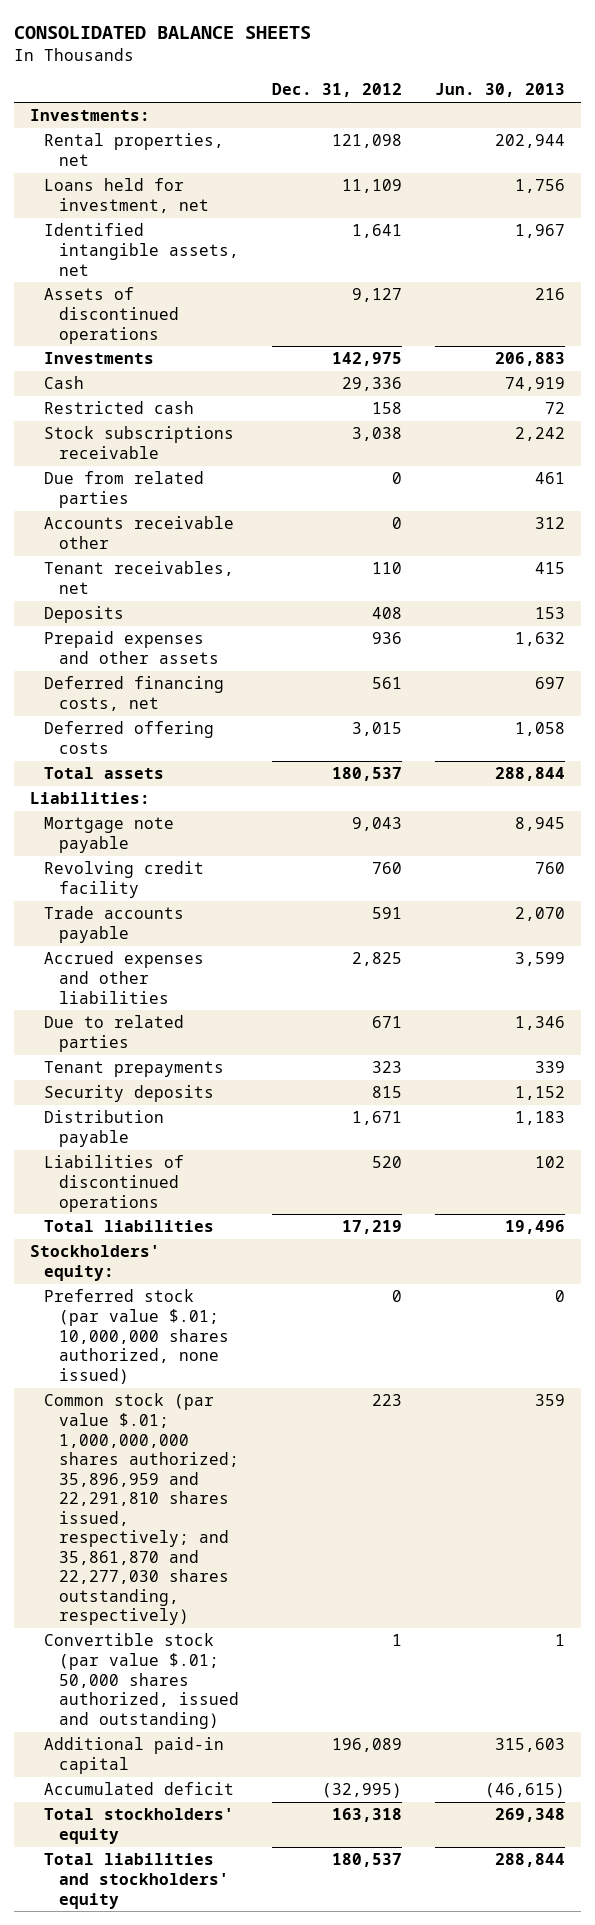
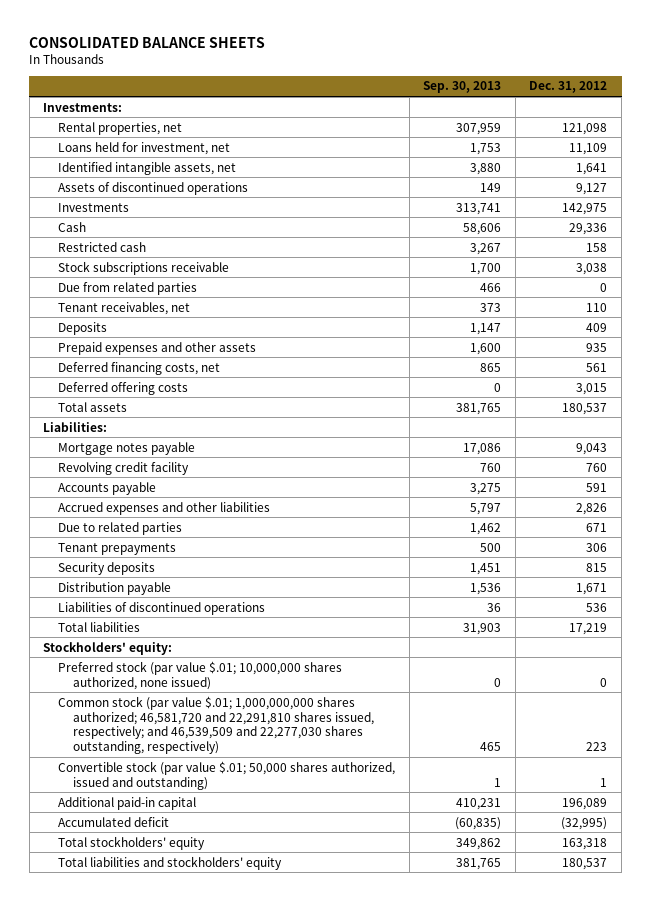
[434,83,565,98] Jun. 30, 2013 -> none
none -> [423,81,502,94] Sep. 30, 2013
[44,516,235,550] Accounts receivable other -> none
[371,607,402,620] 408 -> [586,322,608,332] 409
[371,632,402,645] 936 -> [586,342,608,352] 935
[44,817,175,854] Mortgage note payable -> [57,441,195,455] Mortgage notes payable
[44,906,185,944] Trade accounts payable -> [57,481,156,495] Accounts payable
[351,952,402,967] 2,825 -> [576,502,608,515] 2,826
[371,1061,402,1074] 323 -> [586,542,608,552] 306
[371,1156,402,1169] 520 -> [586,602,608,612] 536
[44,1393,239,1626] Common stock (par value $.01; 1,000,000,000 shares authorized; 35,896,959 and 22,291,810 shares issued, respectively; and 35,861,870 and 22,277,030 shares outstanding, respectively) -> [57,695,374,755] Common stock (par value $.01; 1,000,000,000 shares authorized; 46,581,720 and 22,291,810 shares issued, respectively; and 46,539,509 and 22,277,030 shares outstanding, respectively)

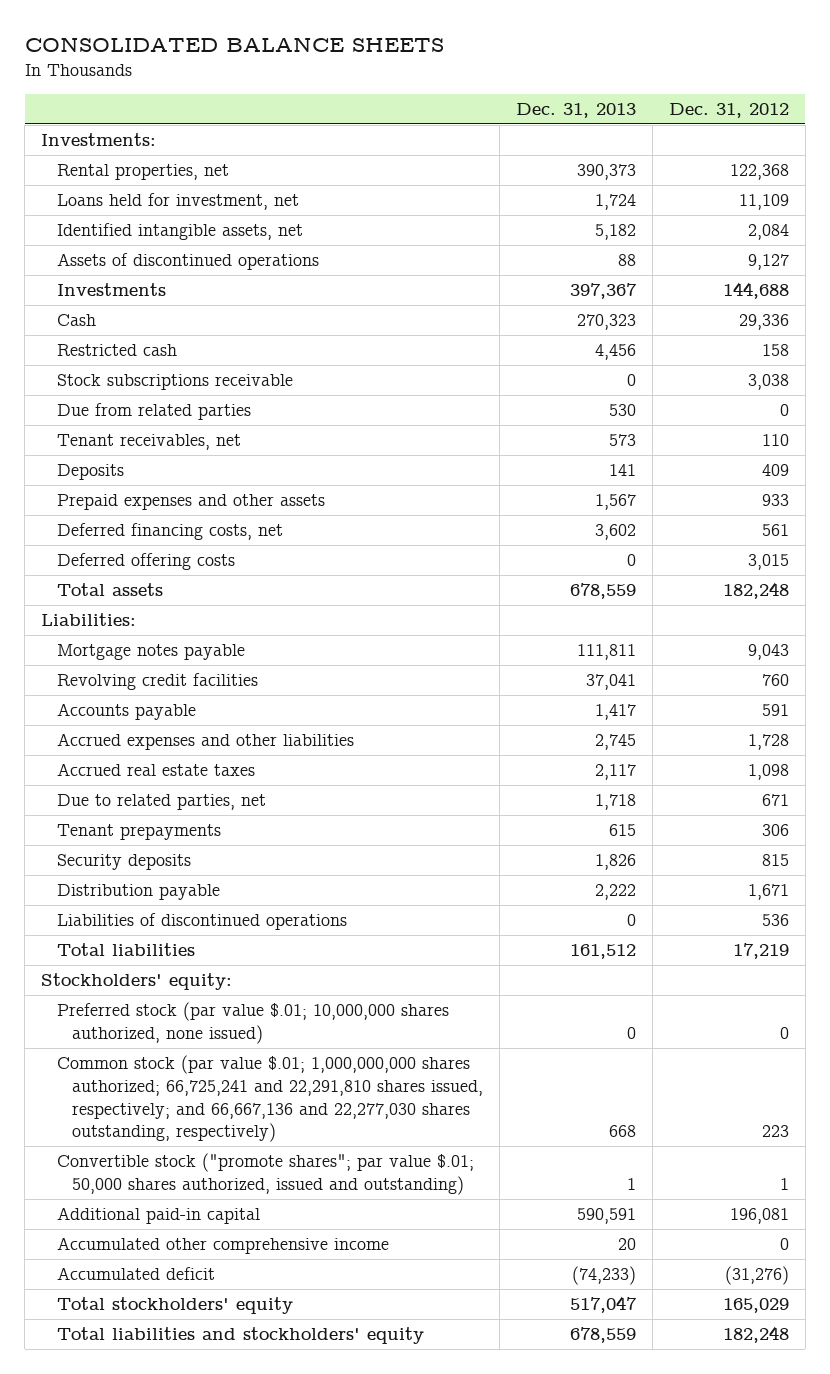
[423,81,502,94] Sep. 30, 2013 -> none
none -> [515,102,636,118] Dec. 31, 2013
[562,122,608,135] 121,098 -> [729,164,789,181] 122,368
[576,162,608,175] 1,641 -> [747,224,789,241] 2,084
[562,202,608,215] 142,975 -> [722,282,789,300] 144,688
[586,342,608,352] 935 -> [761,494,789,507] 933
[562,402,608,415] 180,537 -> [722,582,789,600] 182,248
[57,461,189,475] Revolving credit facility -> [56,673,258,691] Revolving credit facilities
[576,502,608,515] 2,826 -> [747,734,789,751] 1,728
none -> [56,763,255,777] Accrued real estate taxes
[57,521,182,535] Due to related parties -> [56,794,266,811] Due to related parties, net
[57,695,374,755] Common stock (par value $.01; 1,000,000,000 shares authorized; 46,581,720 and 22,291,810 shares issued, respectively; and 46,539,509 and 22,277,030 shares outstanding, respectively) -> [56,1055,483,1143] Common stock (par value $.01; 1,000,000,000 shares authorized; 66,725,241 and 22,291,810 shares issued, respectively; and 66,667,136 and 22,277,030 shares outstanding, respectively)
[57,760,395,790] Convertible stock (par value $.01; 50,000 shares authorized, issued and outstanding) -> [56,1153,474,1195] Convertible stock ("promote shares"; par value $.01; 50,000 shares authorized, issued and outstanding)
[562,797,608,810] 196,089 -> [729,1208,789,1225] 196,081
none -> [56,1237,389,1255] Accumulated other comprehensive income
[561,816,608,830] (32,995) -> [724,1266,789,1286] (31,276)
[562,837,608,850] 163,318 -> [722,1298,789,1314] 165,029
[562,857,608,870] 180,537 -> [722,1326,789,1344] 182,248

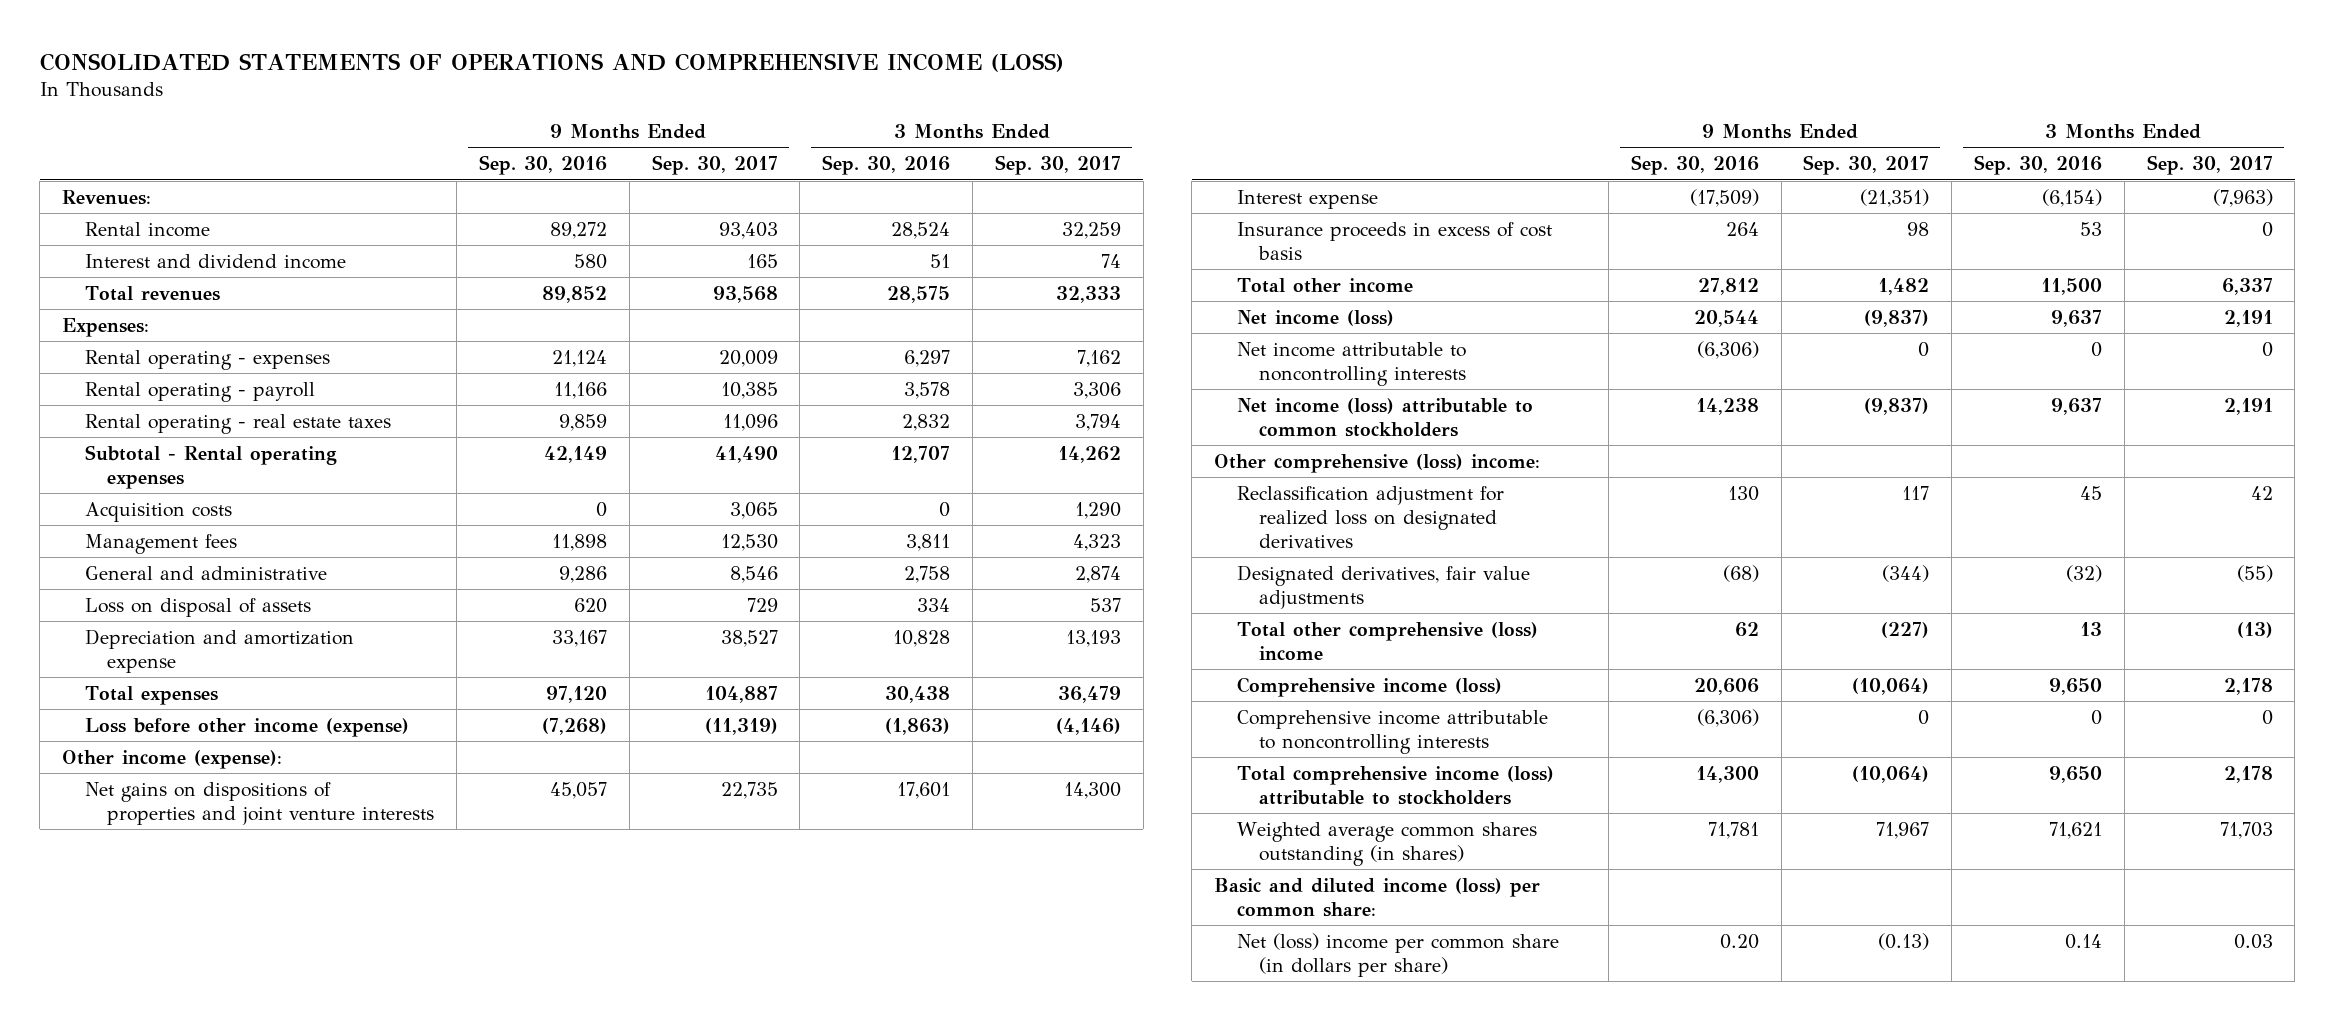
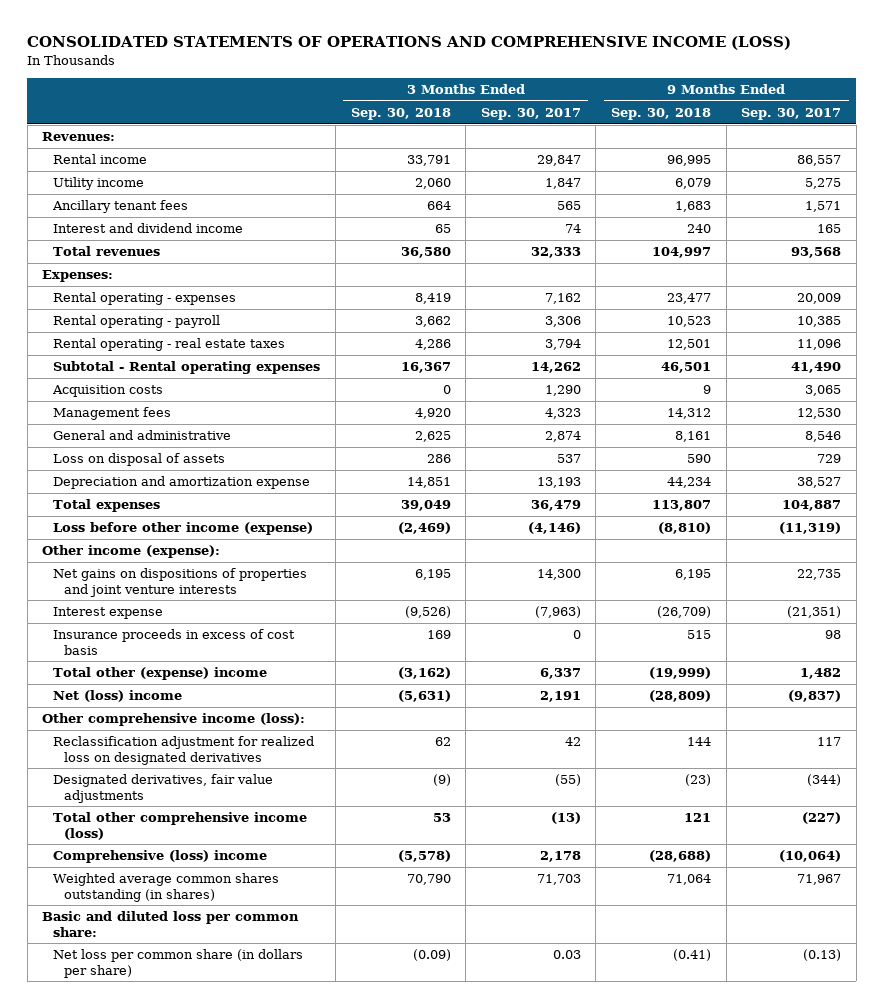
[478,155,607,176] Sep. 30, 2016 -> none
[822,155,951,176] Sep. 30, 2016 -> none
none -> [350,107,451,120] Sep. 30, 2018
none -> [611,107,712,120] Sep. 30, 2018
[718,221,778,239] 93,403 -> [797,155,842,167] 86,557
[1061,221,1121,239] 32,259 -> [536,155,581,167] 29,847
none -> [53,177,145,191] Utility income
none -> [52,200,189,214] Ancillary tenant fees
[1236,341,1467,386] Net income attributable to noncontrolling interests -> none
[1236,397,1533,437] Net income (loss) attributable to common stockholders -> none
[1236,277,1413,293] Total other income -> [53,667,268,681] Total other (expense) income
[1236,309,1394,326] Net income (loss) -> [53,690,183,703] Net (loss) income
[1213,453,1540,473] Other comprehensive (loss) income: -> [42,713,306,727] Other comprehensive income (loss):
[1236,676,1502,697] Comprehensive income (loss) -> none
[1236,709,1548,754] Comprehensive income attributable to noncontrolling interests -> none
[1236,621,1538,660] Total other comprehensive (loss) income -> [53,812,308,840] Total other comprehensive income (loss)
[1236,765,1554,805] Total comprehensive income (loss) attributable to stockholders -> [53,850,268,864] Comprehensive (loss) income
[1213,877,1540,917] Basic and diluted income (loss) per common share: -> [42,911,300,937] Basic and diluted loss per common share:
[1236,932,1559,977] Net (loss) income per common share (in dollars per share) -> [53,949,304,978] Net loss per common share (in dollars per share)

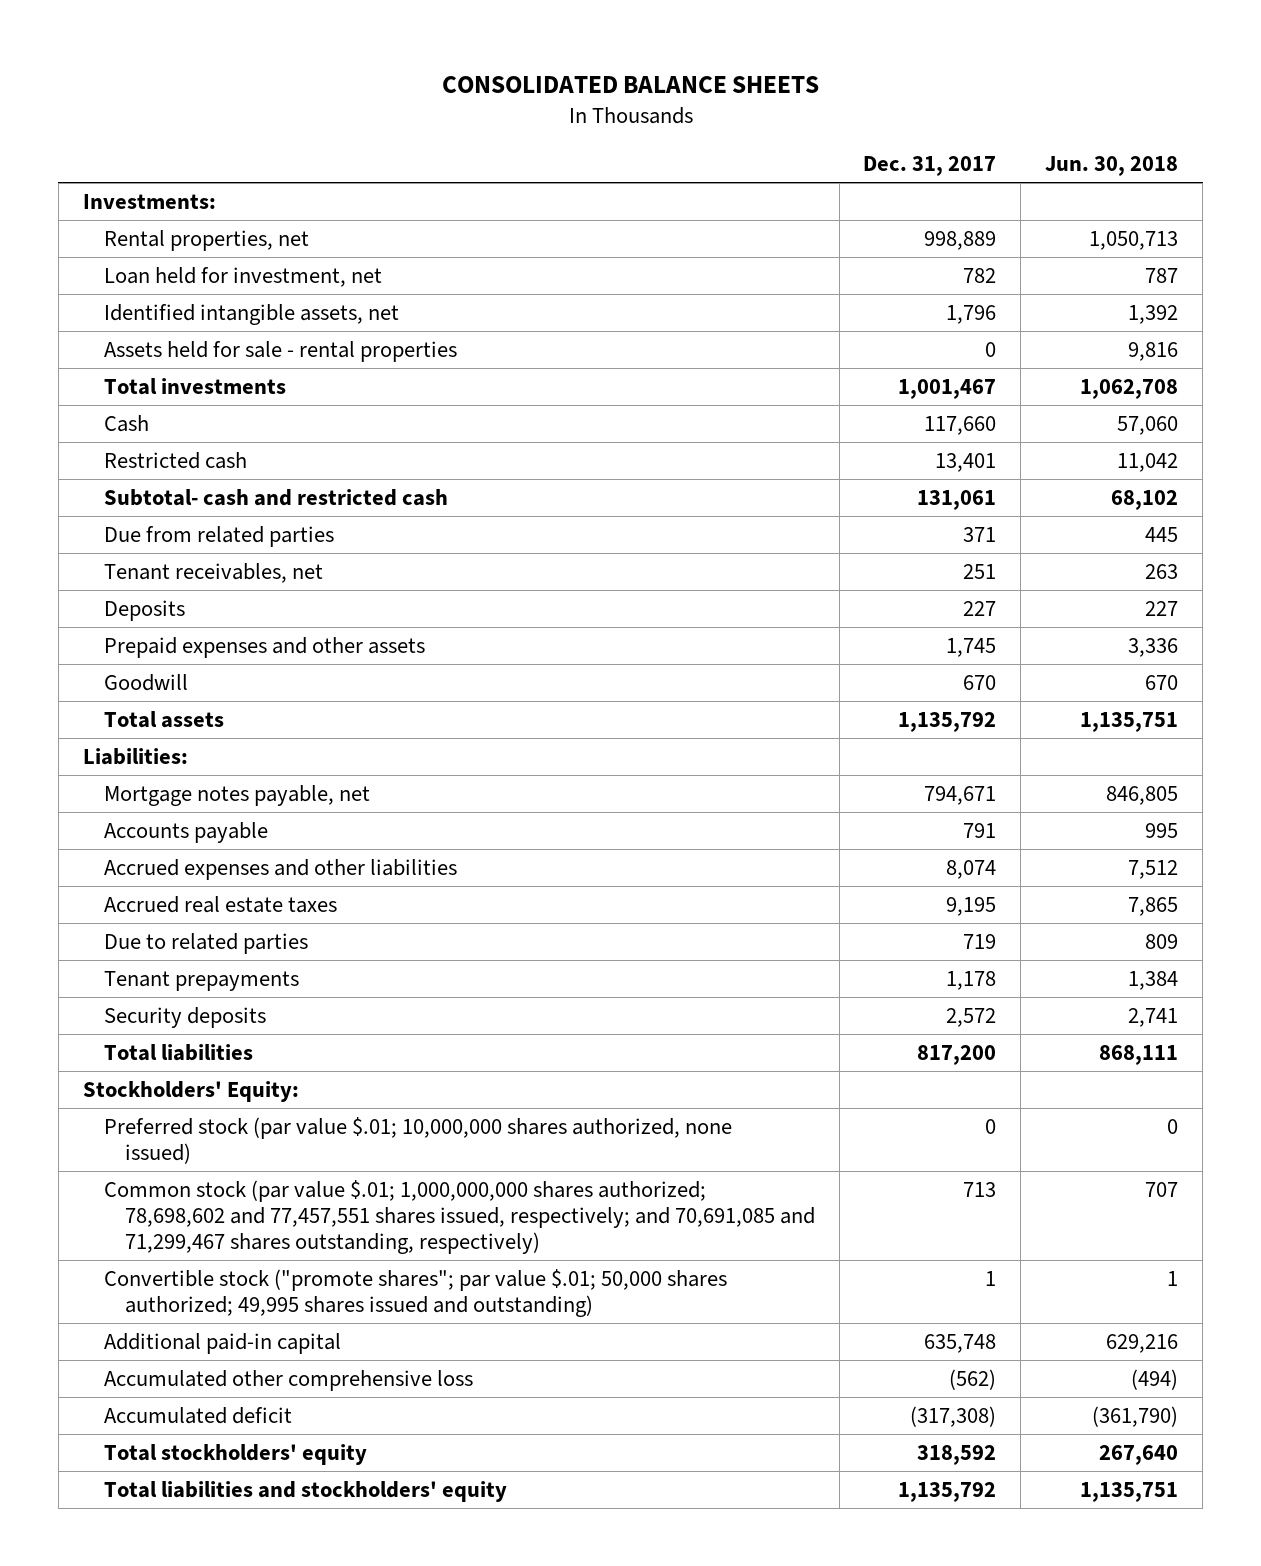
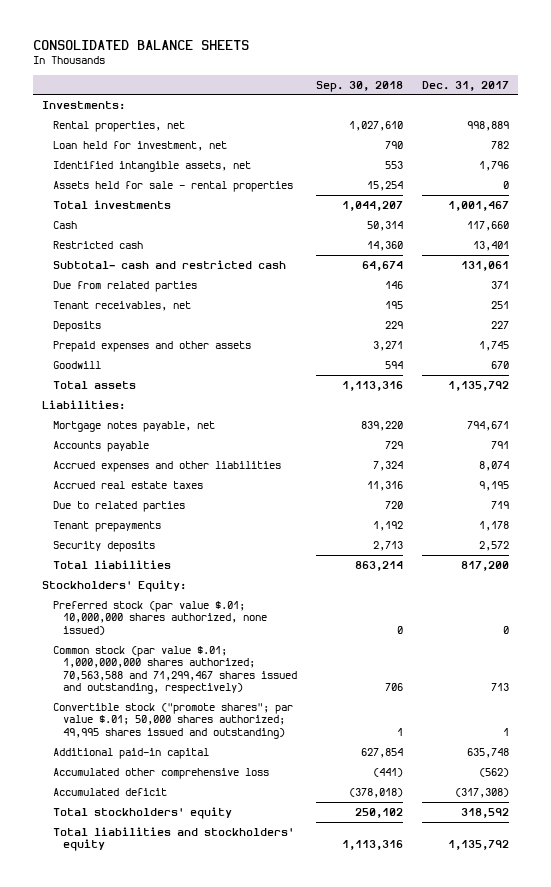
[1045,156,1179,177] Jun. 30, 2018 -> none
none -> [315,80,403,92] Sep. 30, 2018
[103,1180,815,1254] Common stock (par value $.01; 1,000,000,000 shares authorized; 78,698,602 and 77,457,551 shares issued, respectively; and 70,691,085 and 71,299,467 shares outstanding, respectively) -> [52,645,297,695] Common stock (par value $.01; 1,000,000,000 shares authorized; 70,563,588 and 71,299,467 shares issued and outstanding, respectively)

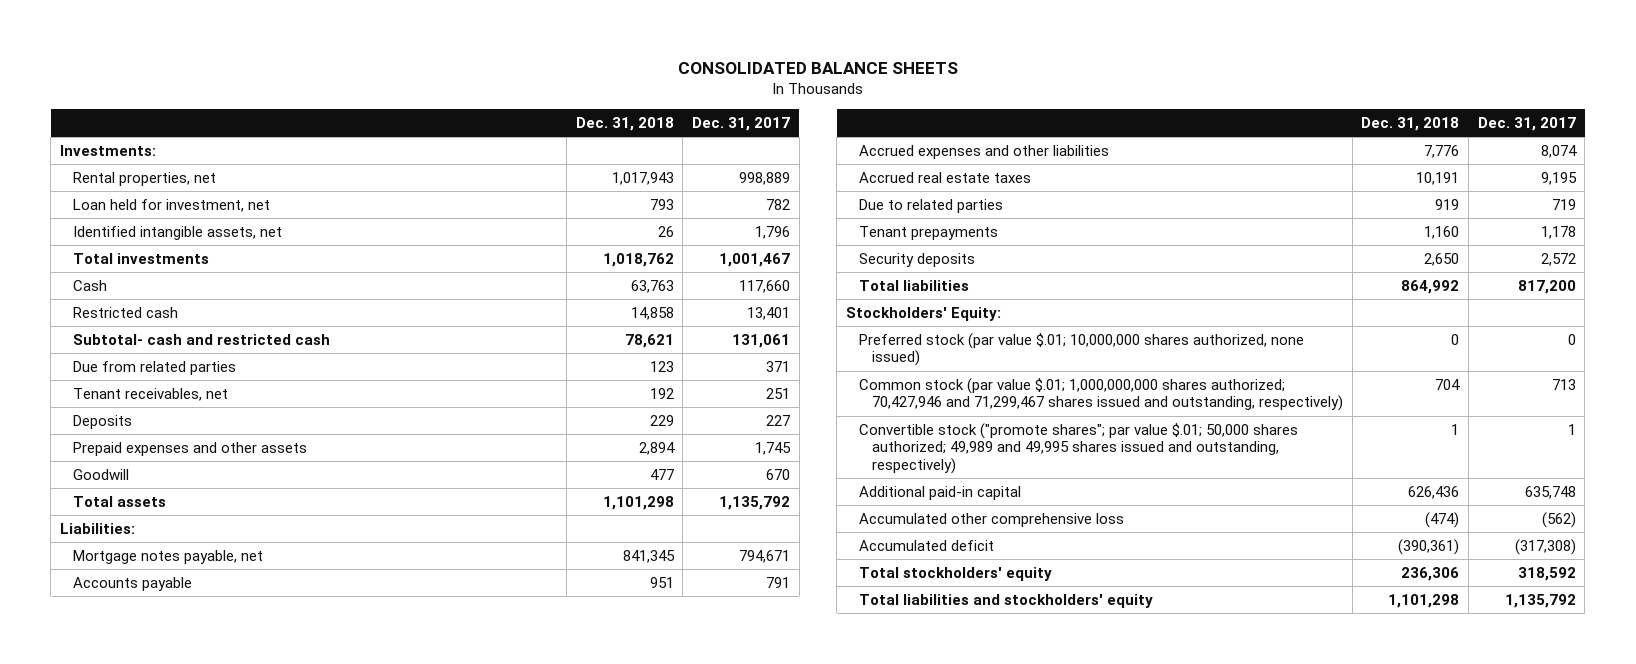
[315,80,403,92] Sep. 30, 2018 -> none
none -> [575,116,674,131] Dec. 31, 2018
[52,180,293,192] Assets held for sale - rental properties -> none
[52,645,297,695] Common stock (par value $.01; 1,000,000,000 shares authorized; 70,563,588 and 71,299,467 shares issued and outstanding, respectively) -> [858,377,1343,412] Common stock (par value $.01; 1,000,000,000 shares authorized; 70,427,946 and 71,299,467 shares issued and outstanding, respectively)
[52,702,293,739] Convertible stock ("promote shares"; par value $.01; 50,000 shares authorized; 49,995 shares issued and outstanding) -> [858,422,1298,474] Convertible stock ("promote shares"; par value $.01; 50,000 shares authorized; 49,989 and 49,995 shares issued and outstanding, respectively)

